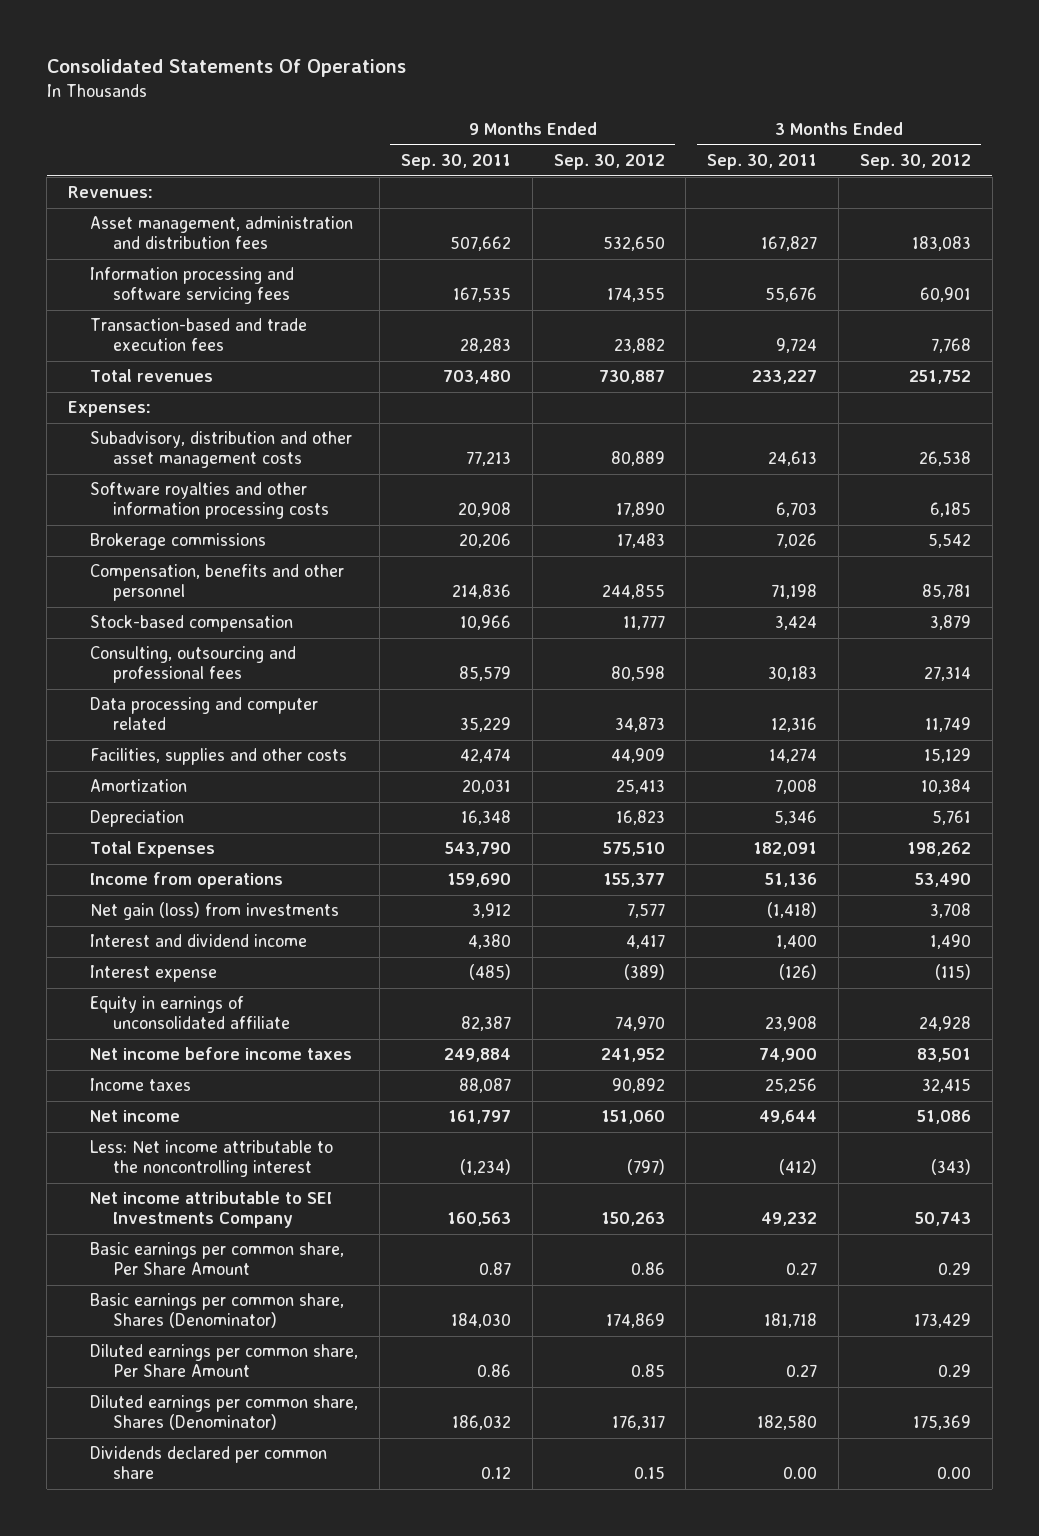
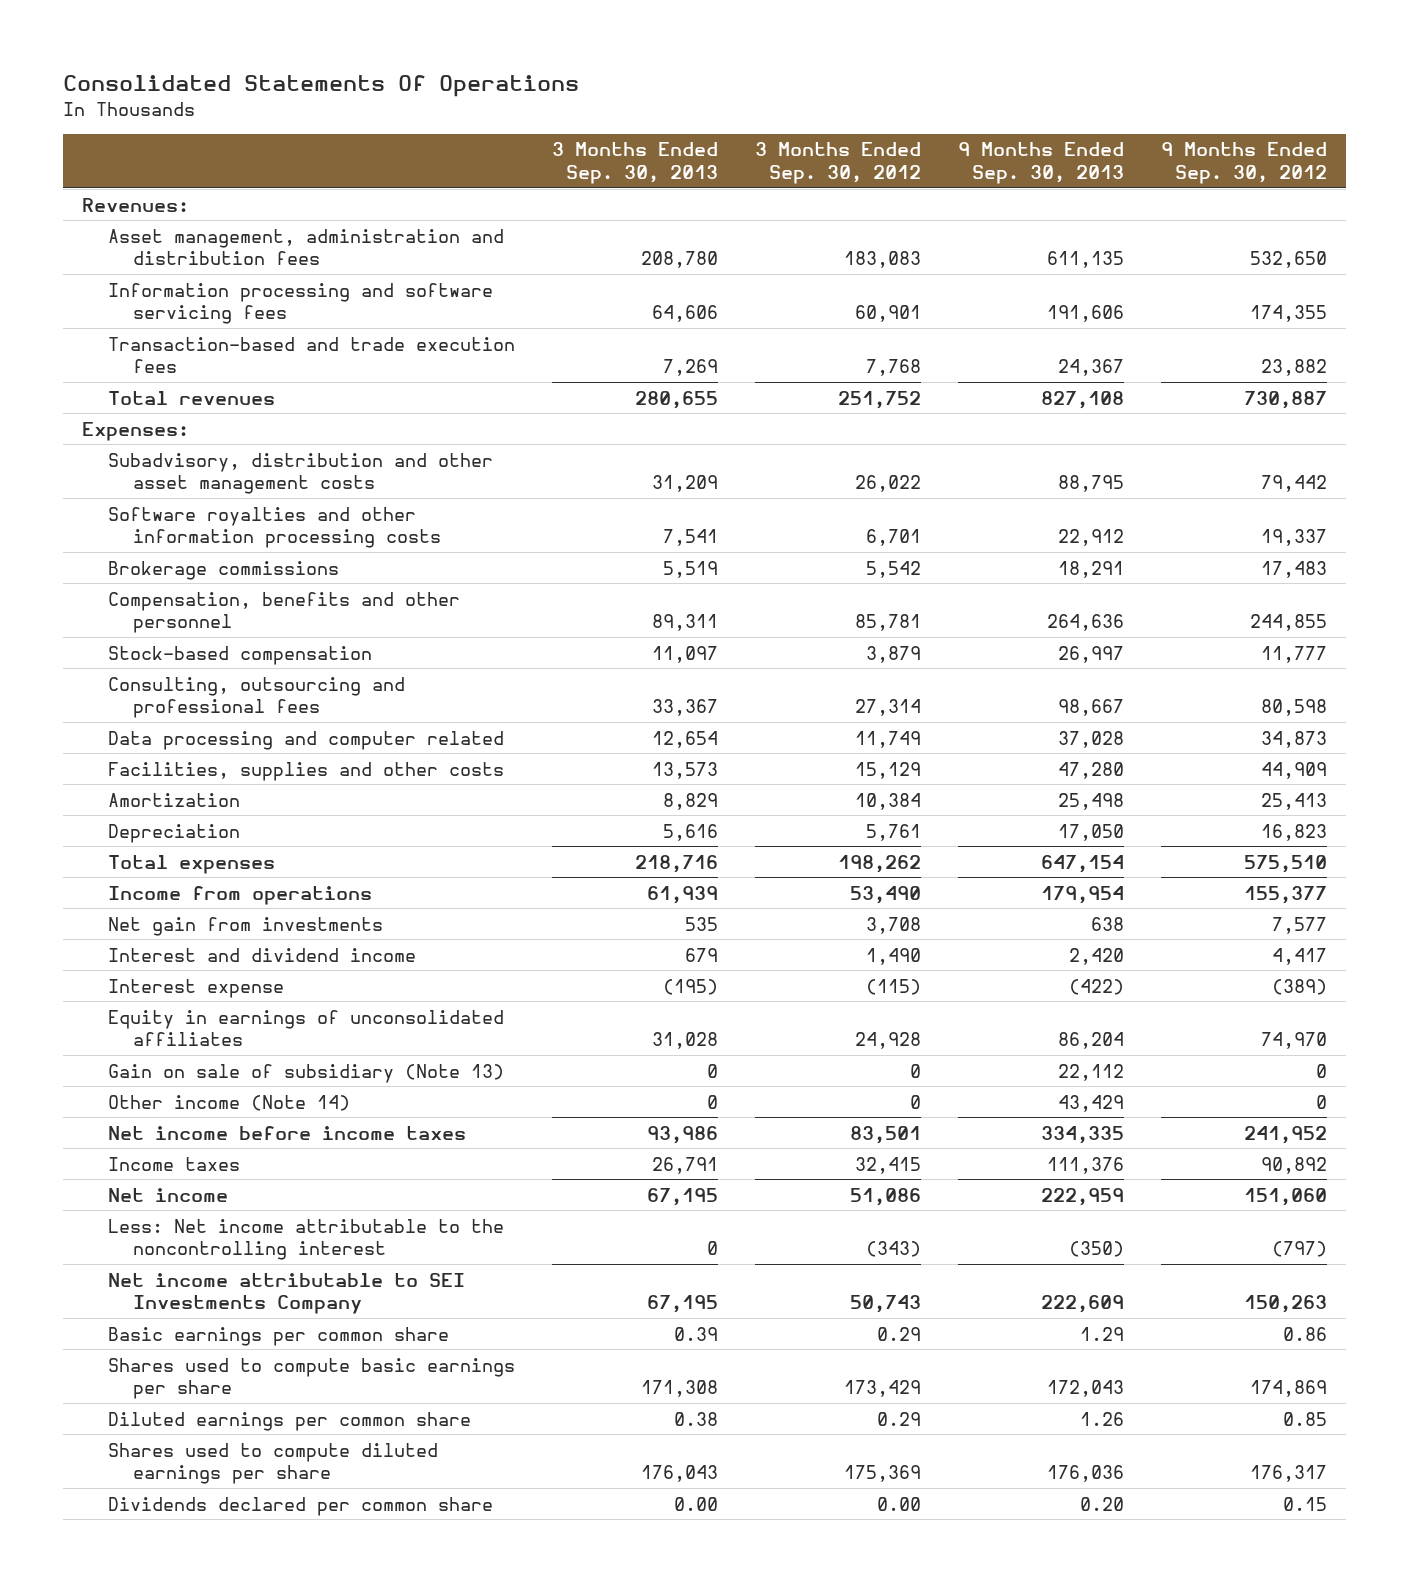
[401,153,512,170] Sep. 30, 2011 -> none
[707,153,818,170] Sep. 30, 2011 -> none
none -> [551,142,718,184] 3 Months Ended Sep. 30, 2013
none -> [958,142,1125,184] 9 Months Ended Sep. 30, 2013
[610,451,665,467] 80,889 -> [1261,475,1328,493] 79,442
[918,451,971,467] 26,538 -> [854,475,921,493] 26,022
[615,502,665,518] 17,890 -> [1261,529,1328,547] 19,337
[929,502,971,518] 6,185 -> [865,529,921,547] 6,701
[90,841,216,859] Total Expenses -> [107,854,275,874] Total expenses
[90,902,340,921] Net gain (loss) from investments -> [107,916,383,936] Net gain from investments
[90,996,290,1030] Equity in earnings of unconsolidated affiliate -> [107,1009,504,1047] Equity in earnings of unconsolidated affiliates
none -> [107,1063,504,1083] Gain on sale of subsidiary (Note 13)
none -> [107,1094,350,1111] Other income (Note 14)
[90,1242,345,1276] Basic earnings per common share, Per Share Amount -> [107,1326,449,1346] Basic earnings per common share
[90,1293,345,1329] Basic earnings per common share, Shares (Denominator) -> [107,1357,515,1400] Shares used to compute basic earnings per share
[90,1344,359,1378] Diluted earnings per common share, Per Share Amount -> [107,1411,471,1431] Diluted earnings per common share
[90,1395,359,1431] Diluted earnings per common share, Shares (Denominator) -> [107,1442,438,1485] Shares used to compute diluted earnings per share

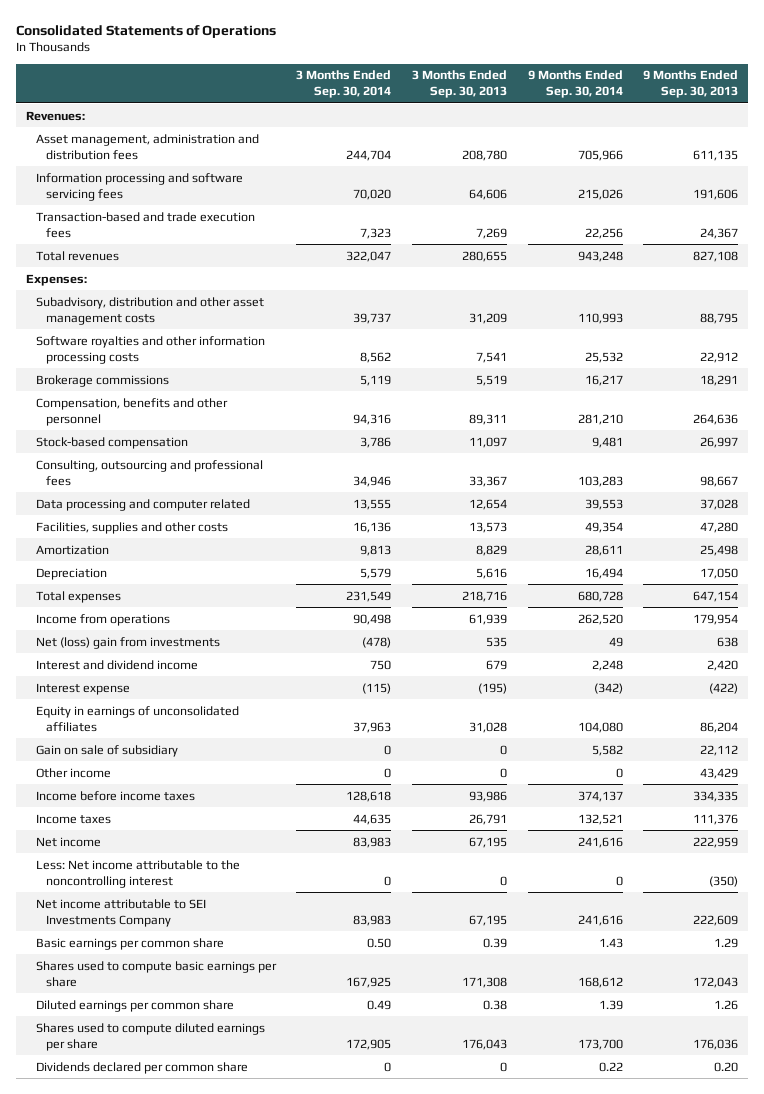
[63,75,580,98] Consolidated Statements Of Operations -> [15,24,276,38] Consolidated Statements of Operations
[754,142,921,184] 3 Months Ended Sep. 30, 2012 -> none
[1161,142,1328,184] 9 Months Ended Sep. 30, 2012 -> none
none -> [296,70,392,99] 3 Months Ended Sep. 30, 2014
none -> [527,70,623,99] 9 Months Ended Sep. 30, 2014
[107,916,383,936] Net gain from investments -> [35,636,220,649] Net (loss) gain from investments
[107,1063,504,1083] Gain on sale of subsidiary (Note 13) -> [35,744,178,757] Gain on sale of subsidiary
[107,1094,350,1111] Other income (Note 14) -> [35,767,111,778] Other income
[107,1125,466,1140] Net income before income taxes -> [35,790,195,801] Income before income taxes
[673,1496,718,1511] 0.00 -> [499,1061,507,1072] 0

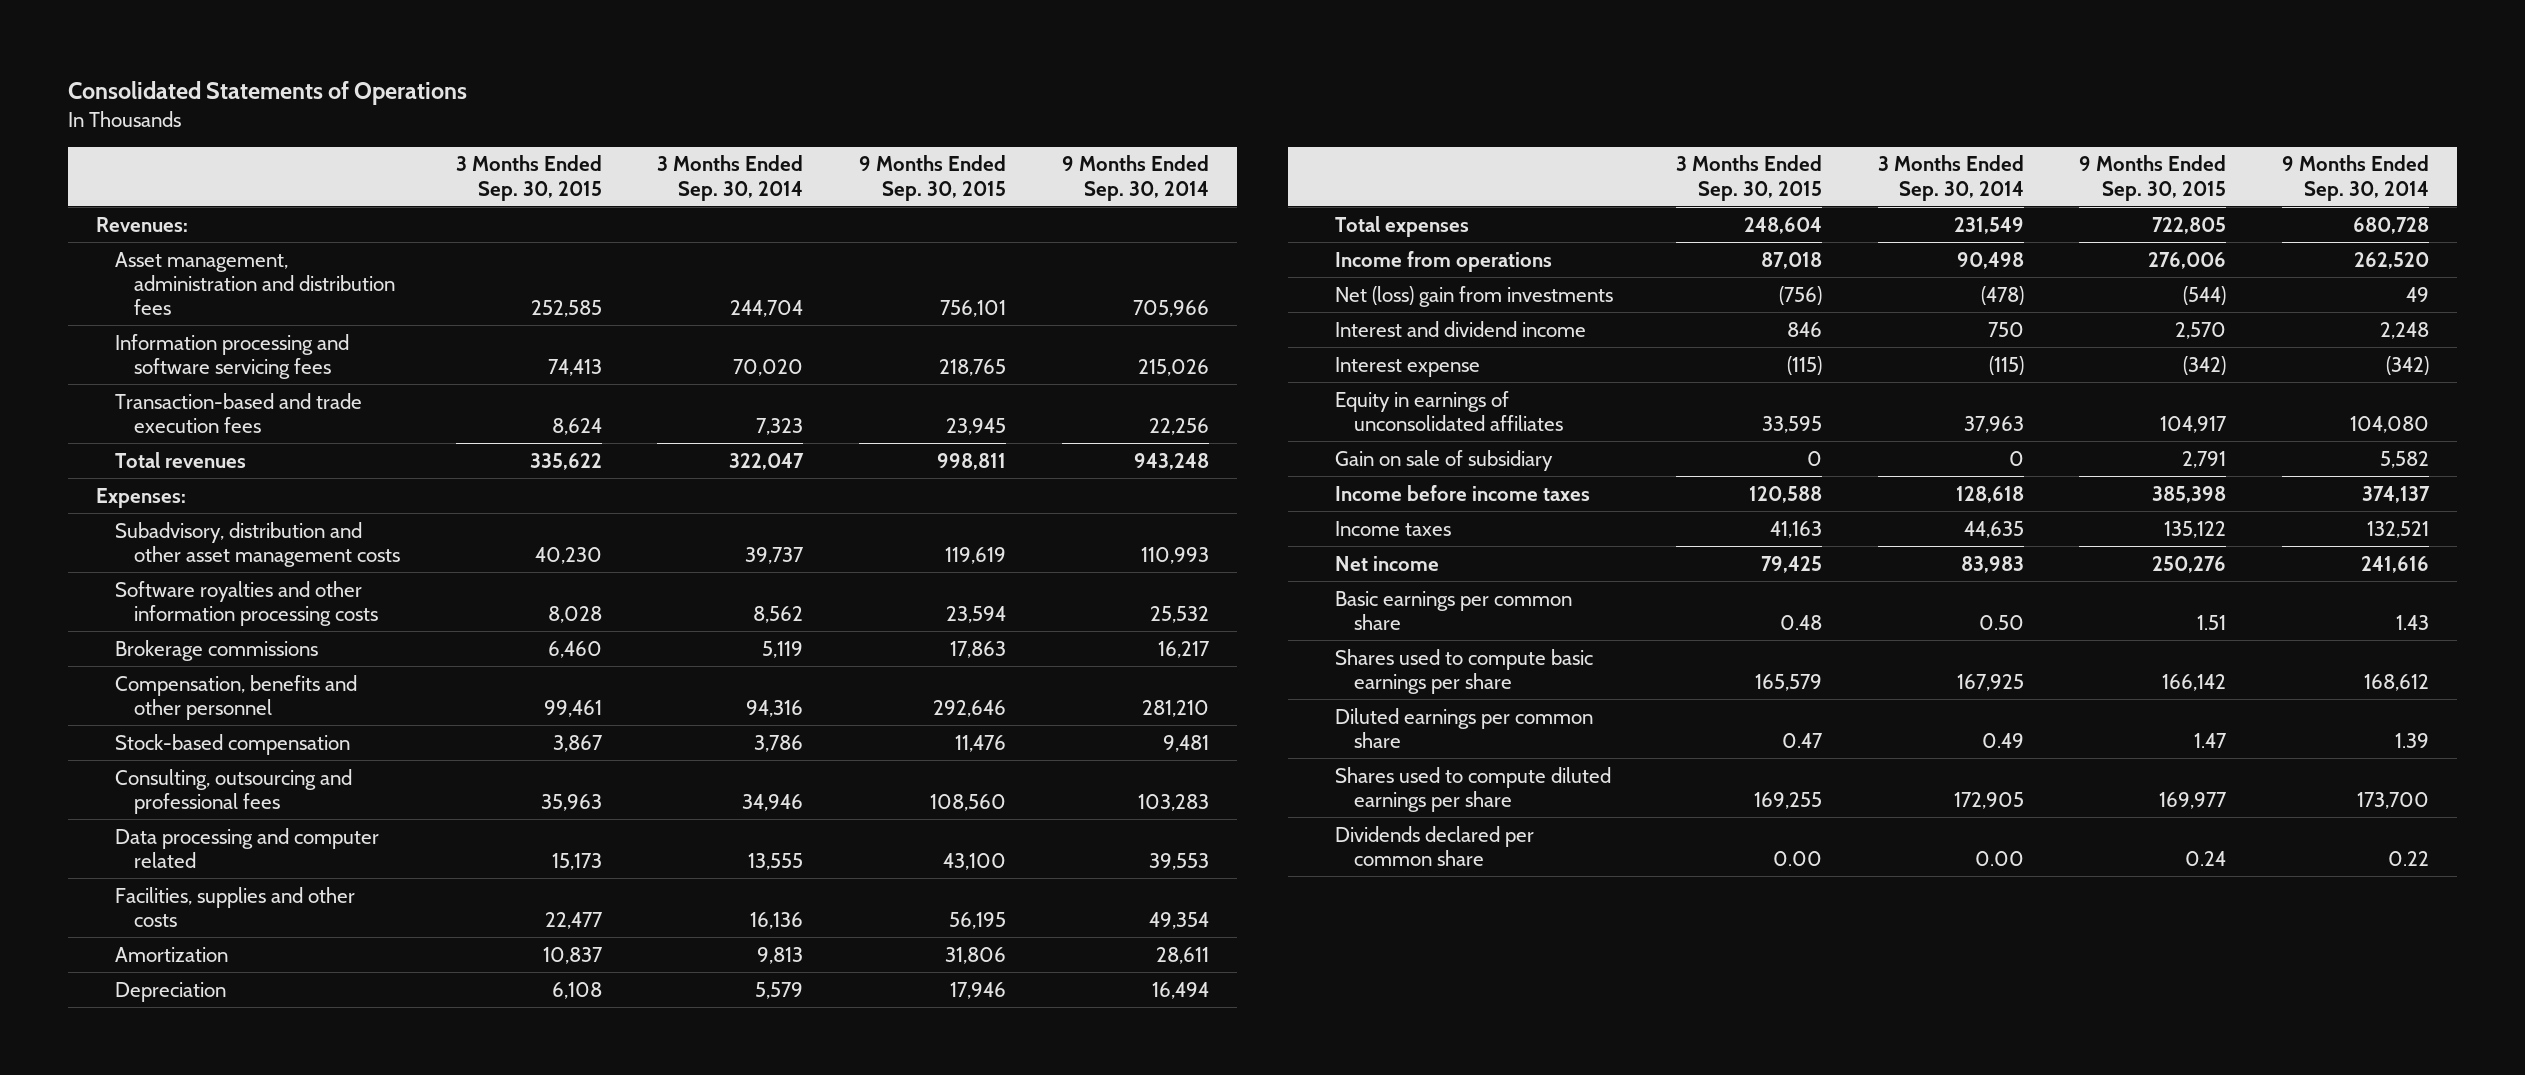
[411,70,507,99] 3 Months Ended Sep. 30, 2013 -> none
[643,70,739,99] 9 Months Ended Sep. 30, 2013 -> none
none -> [455,155,602,201] 3 Months Ended Sep. 30, 2015
none -> [859,155,1007,201] 9 Months Ended Sep. 30, 2015
[35,767,111,778] Other income -> none
[35,859,240,888] Less: Net income attributable to the noncontrolling interest -> none
[35,898,206,927] Net income attributable to SEI Investments Company -> none
[384,1061,392,1072] 0 -> [1974,850,2024,866] 0.00

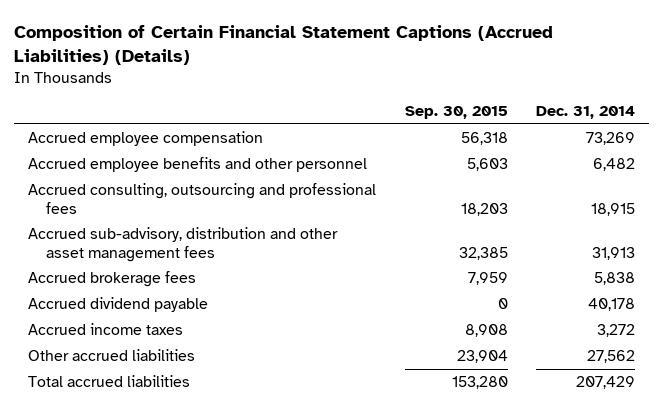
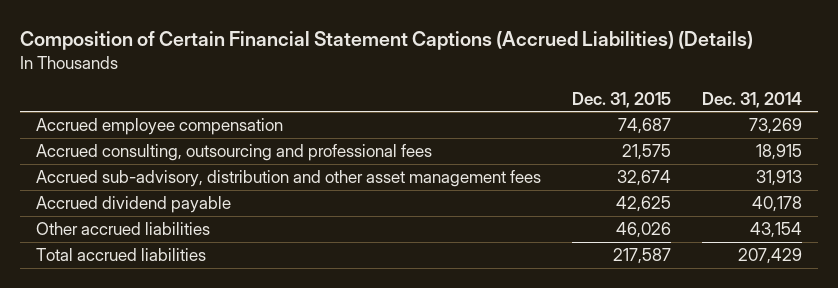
[404,106,508,120] Sep. 30, 2015 -> none
none -> [572,91,672,108] Dec. 31, 2015
[28,157,368,173] Accrued employee benefits and other personnel -> none
[28,271,197,288] Accrued brokerage fees -> none
[28,323,184,336] Accrued income taxes -> none
[587,350,636,364] 27,562 -> [750,221,803,238] 43,154

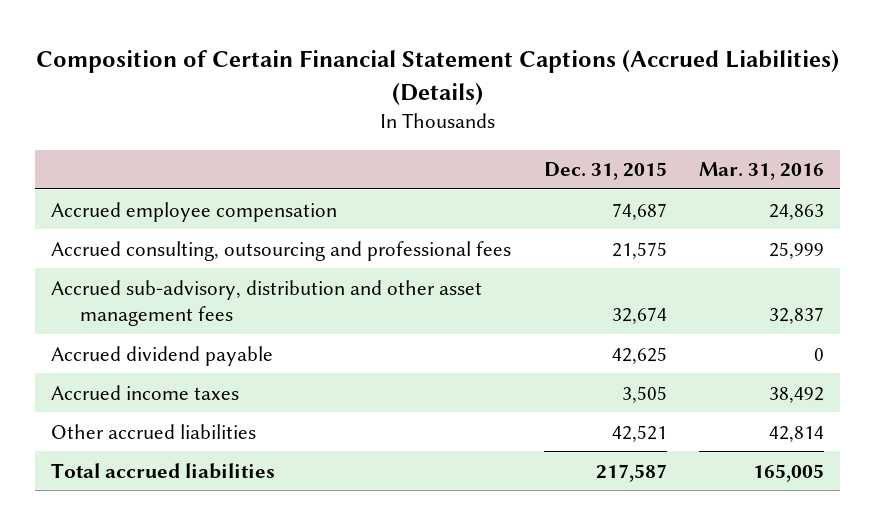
[702,91,803,108] Dec. 31, 2014 -> none
none -> [699,162,825,181] Mar. 31, 2016
none -> [50,384,239,400] Accrued income taxes
[616,221,672,238] 46,026 -> [611,424,667,442] 42,521

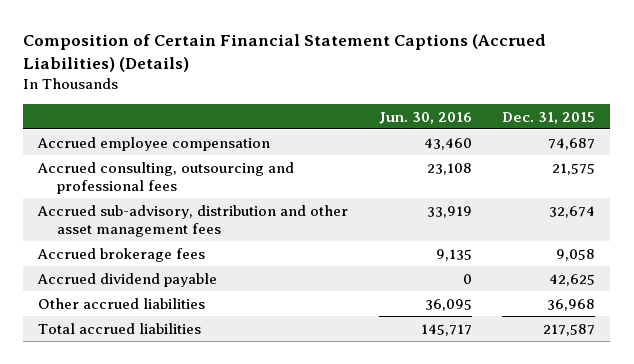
[699,162,825,181] Mar. 31, 2016 -> none
none -> [378,111,472,124] Jun. 30, 2016
none -> [37,247,206,262] Accrued brokerage fees
[50,384,239,400] Accrued income taxes -> none
[611,424,667,442] 42,521 -> [547,298,596,311] 36,968

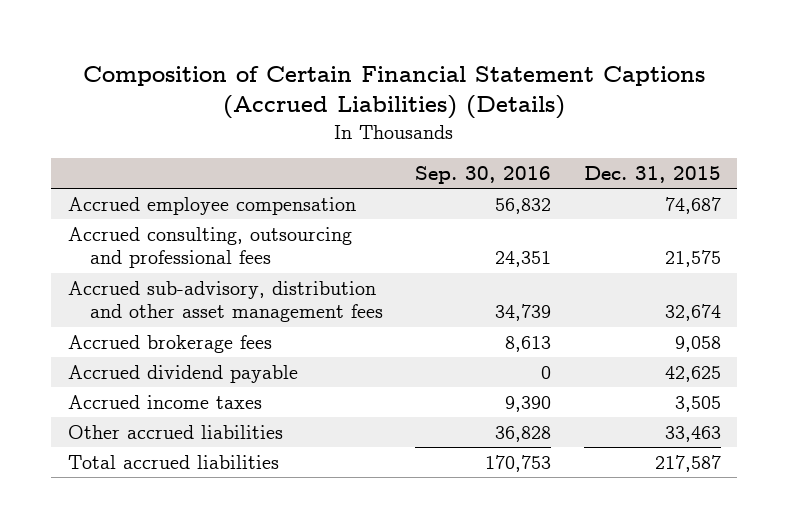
[378,111,472,124] Jun. 30, 2016 -> none
none -> [415,166,552,185] Sep. 30, 2016
none -> [67,394,262,409] Accrued income taxes
[547,298,596,311] 36,968 -> [664,425,721,442] 33,463

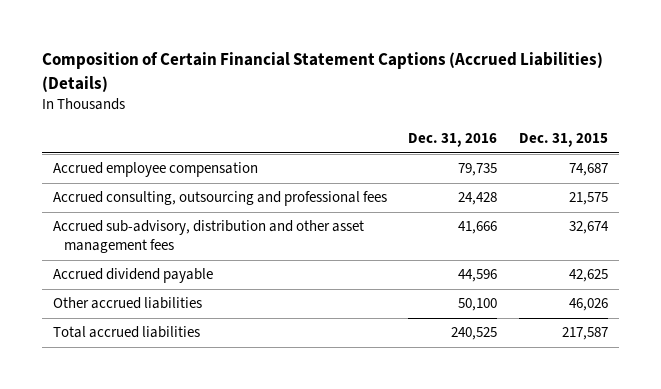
[415,166,552,185] Sep. 30, 2016 -> none
none -> [408,133,498,148] Dec. 31, 2016
[67,334,272,353] Accrued brokerage fees -> none
[67,394,262,409] Accrued income taxes -> none
[664,425,721,442] 33,463 -> [569,298,609,312] 46,026

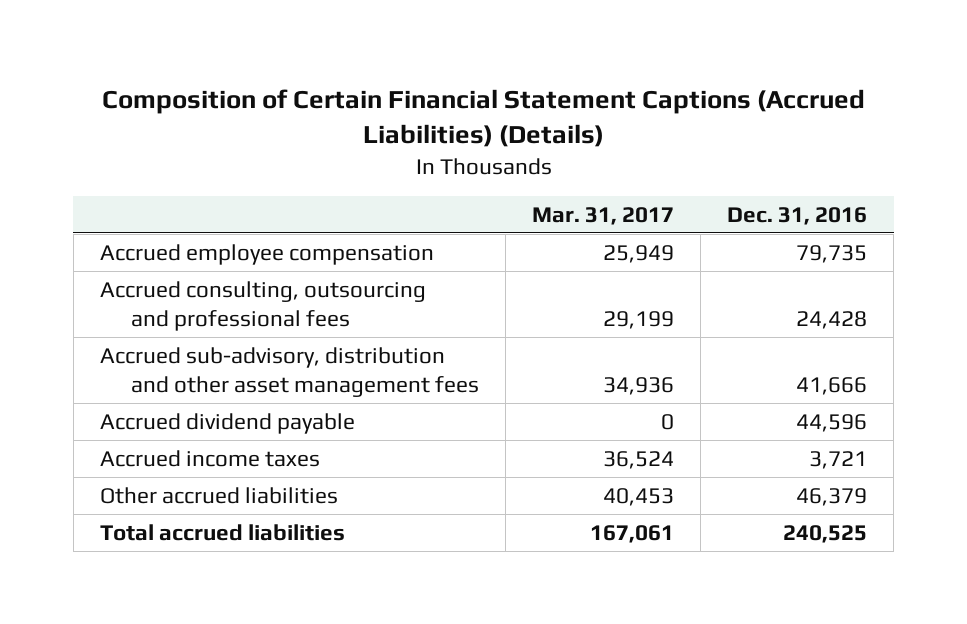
[519,133,609,148] Dec. 31, 2015 -> none
none -> [532,206,675,225] Mar. 31, 2017
none -> [99,449,320,467] Accrued income taxes
[458,298,498,312] 50,100 -> [796,487,868,506] 46,379

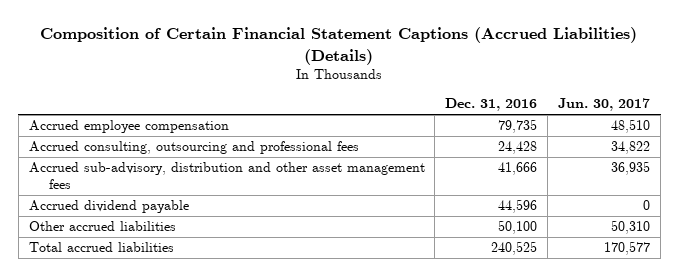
[532,206,675,225] Mar. 31, 2017 -> none
none -> [558,98,651,112] Jun. 30, 2017
[99,449,320,467] Accrued income taxes -> none
[796,487,868,506] 46,379 -> [498,220,538,235] 50,100

